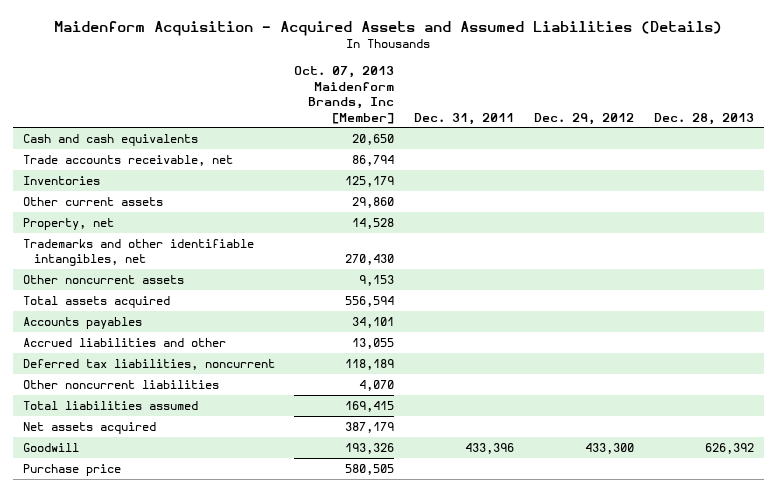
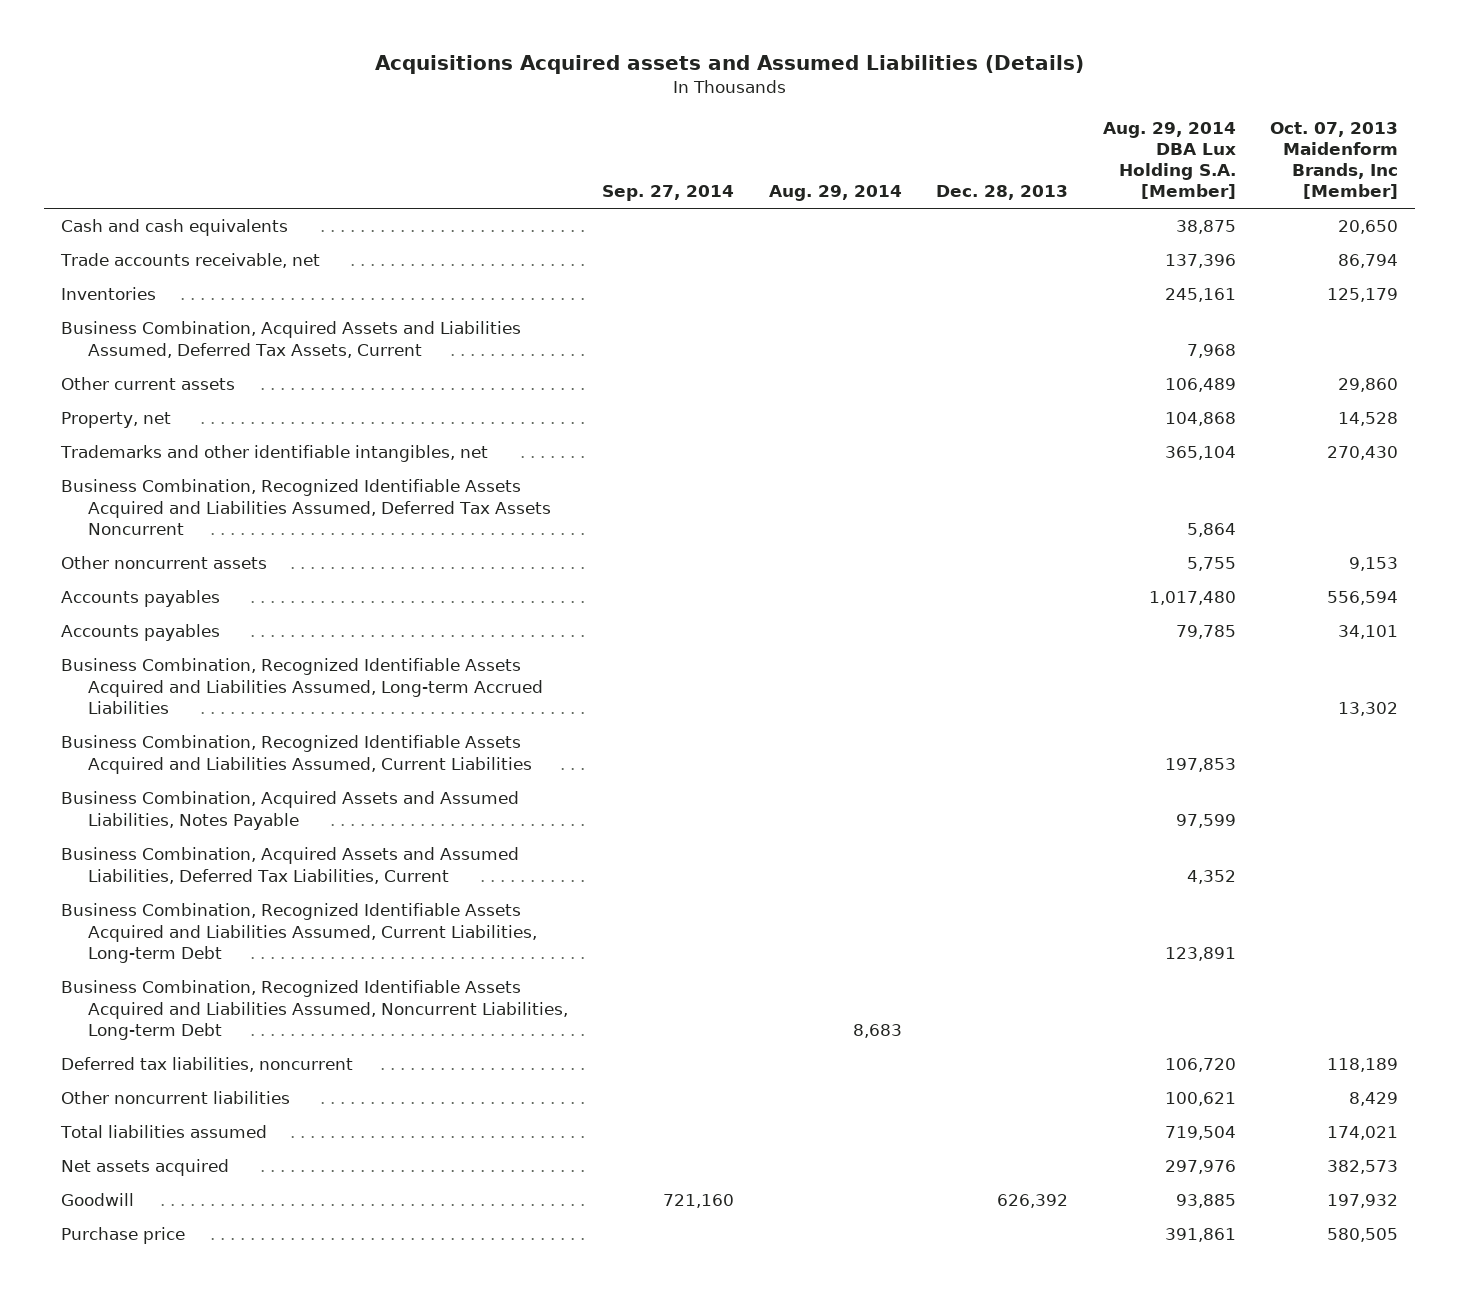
[54,20,723,36] Maidenform Acquisition - Acquired Assets and Assumed Liabilities (Details) -> [374,55,1084,75] Acquisitions Acquired assets and Assumed Liabilities (Details)
[414,112,515,125] Dec. 31, 2011 -> none
[534,112,635,125] Dec. 29, 2012 -> none
none -> [602,185,735,202] Sep. 27, 2014
none -> [768,185,902,202] Aug. 29, 2014
none -> [1102,121,1236,200] Aug. 29, 2014 DBA Lux Holding S.A. [Member]
none -> [61,321,522,358] Business Combination, Acquired Assets and Liabilities Assumed, Deferred Tax Assets, Current
none -> [61,479,551,535] Business Combination, Recognized Identifiable Assets Acquired and Liabilities Assumed, Deferred Tax Assets Noncurrent
[22,295,170,308] Total assets acquired -> [61,590,221,608] Accounts payables
[22,337,226,347] Accrued liabilities and other -> [61,658,543,714] Business Combination, Recognized Identifiable Assets Acquired and Liabilities Assumed, Long-term Accrued Liabilities
[352,337,395,349] 13,055 -> [1338,701,1399,716] 13,302
none -> [61,735,532,774] Business Combination, Recognized Identifiable Assets Acquired and Liabilities Assumed, Current Liabilities
none -> [61,791,520,830] Business Combination, Acquired Assets and Assumed Liabilities, Notes Payable
none -> [61,847,520,884] Business Combination, Acquired Assets and Assumed Liabilities, Deferred Tax Liabilities, Current
none -> [61,903,537,963] Business Combination, Recognized Identifiable Assets Acquired and Liabilities Assumed, Current Liabilities, Long-term Debt
none -> [61,980,568,1040] Business Combination, Recognized Identifiable Assets Acquired and Liabilities Assumed, Noncurrent Liabilities, Long-term Debt
[359,379,395,391] 4,070 -> [1349,1092,1399,1107] 8,429
[345,400,395,412] 169,415 -> [1327,1126,1399,1141] 174,021
[345,421,395,433] 387,179 -> [1327,1160,1399,1175] 382,573
[345,442,395,454] 193,326 -> [1327,1194,1399,1209] 197,932

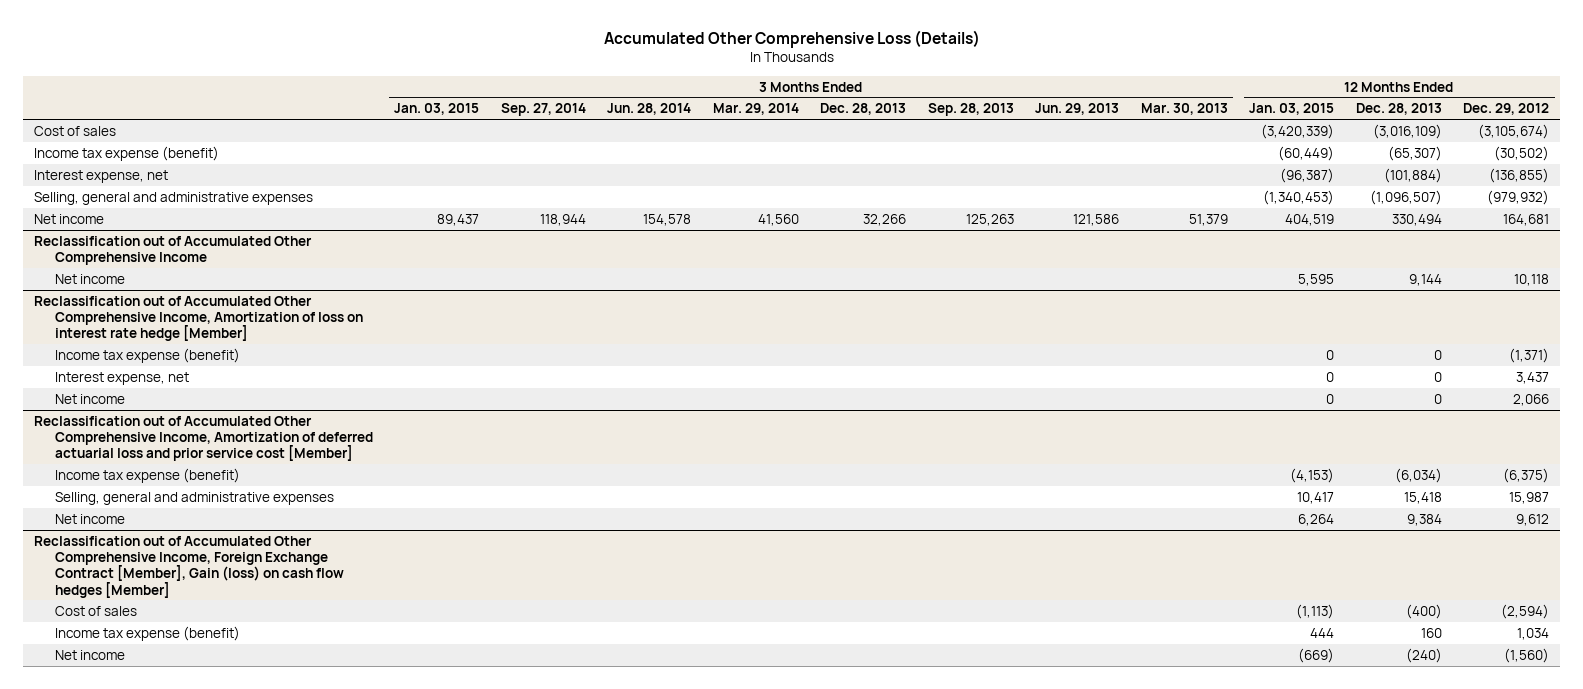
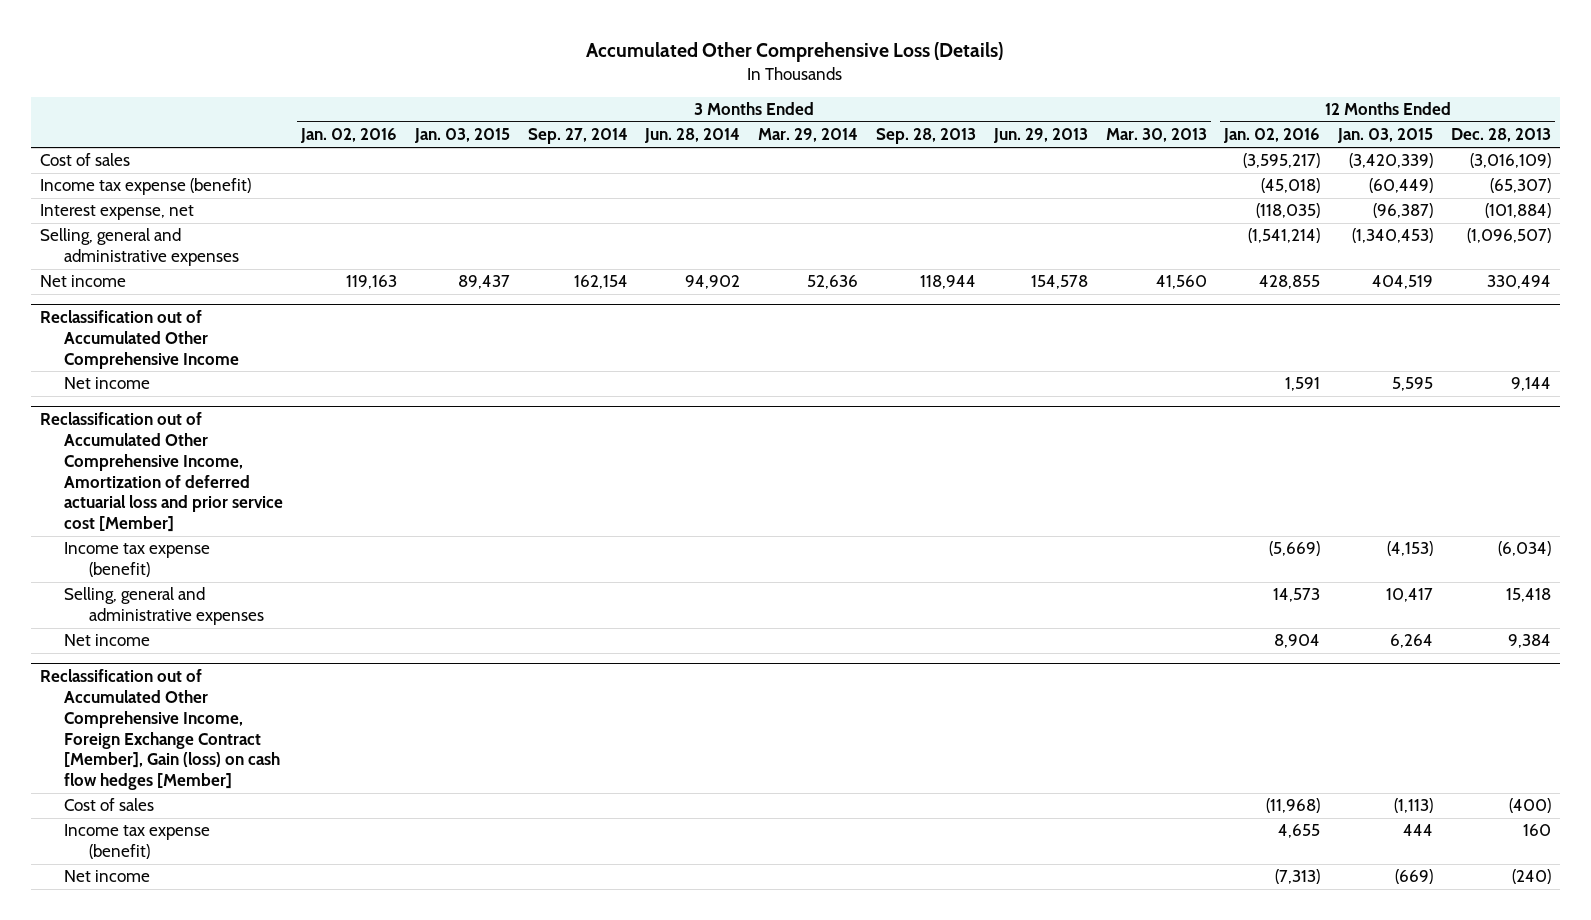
[820,103,907,116] Dec. 28, 2013 -> none
[1463,103,1550,116] Dec. 29, 2012 -> none
none -> [300,128,398,144] Jan. 02, 2016
none -> [1223,128,1321,144] Jan. 02, 2016
[539,213,586,226] 118,944 -> [573,275,628,290] 162,154
[643,213,692,226] 154,578 -> [685,275,741,290] 94,902
[757,213,799,226] 41,560 -> [807,275,859,290] 52,636
[965,213,1014,226] 125,263 -> [919,275,976,290] 118,944
[1073,213,1120,226] 121,586 -> [1030,275,1088,290] 154,578
[1188,213,1228,226] 51,379 -> [1155,275,1207,290] 41,560
[33,295,363,342] Reclassification out of Accumulated Other Comprehensive Income, Amortization of loss on interest rate hedge [Member] -> none
[54,347,240,363] Income tax expense (benefit) -> none
[54,371,189,385] Interest expense, net -> none
[54,393,125,404] Net income -> none

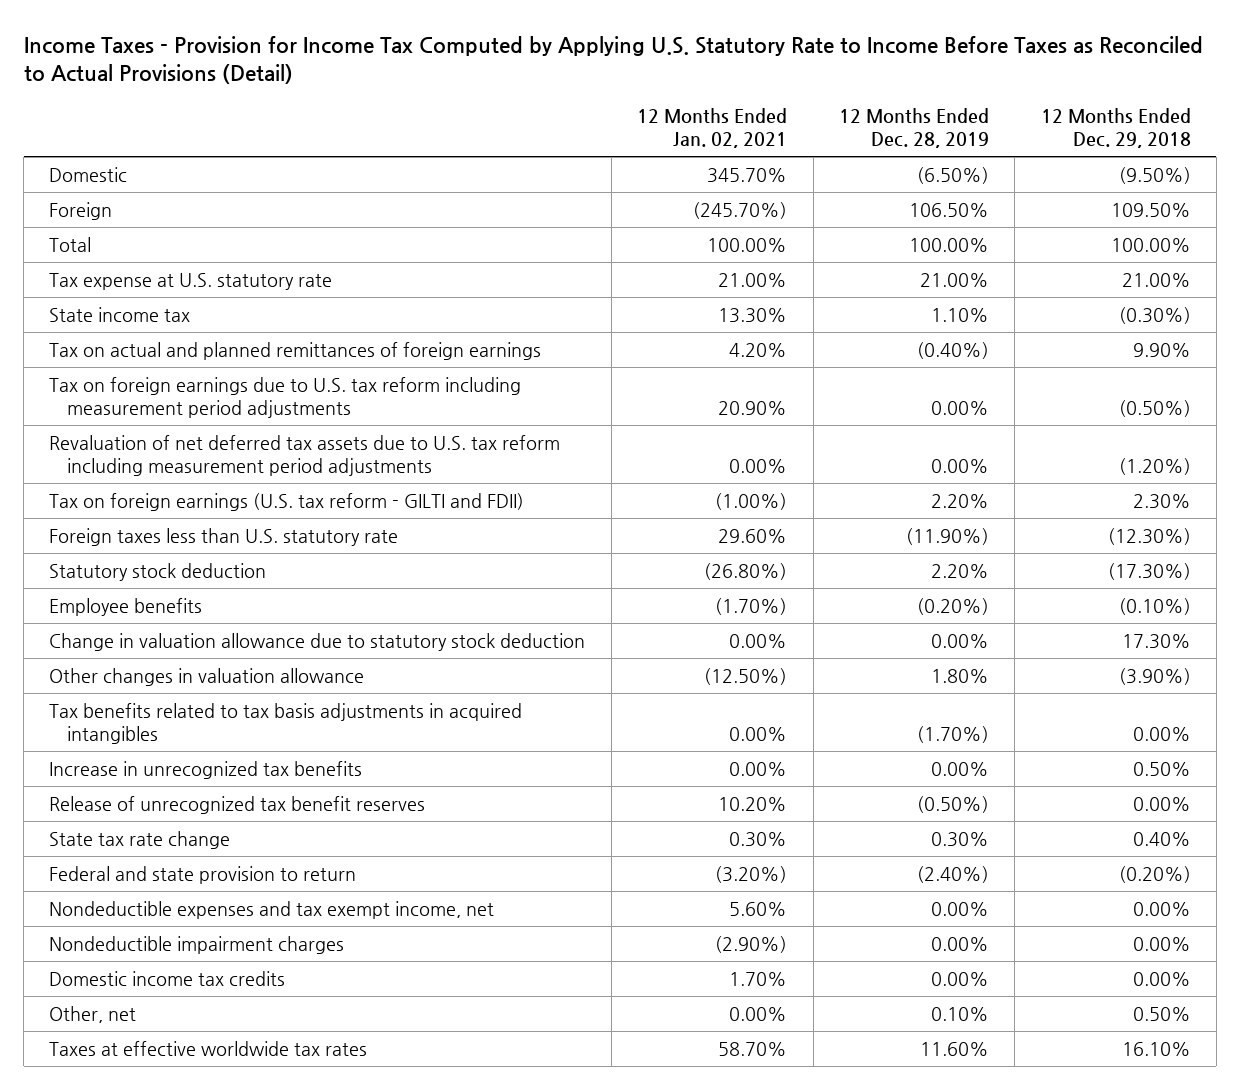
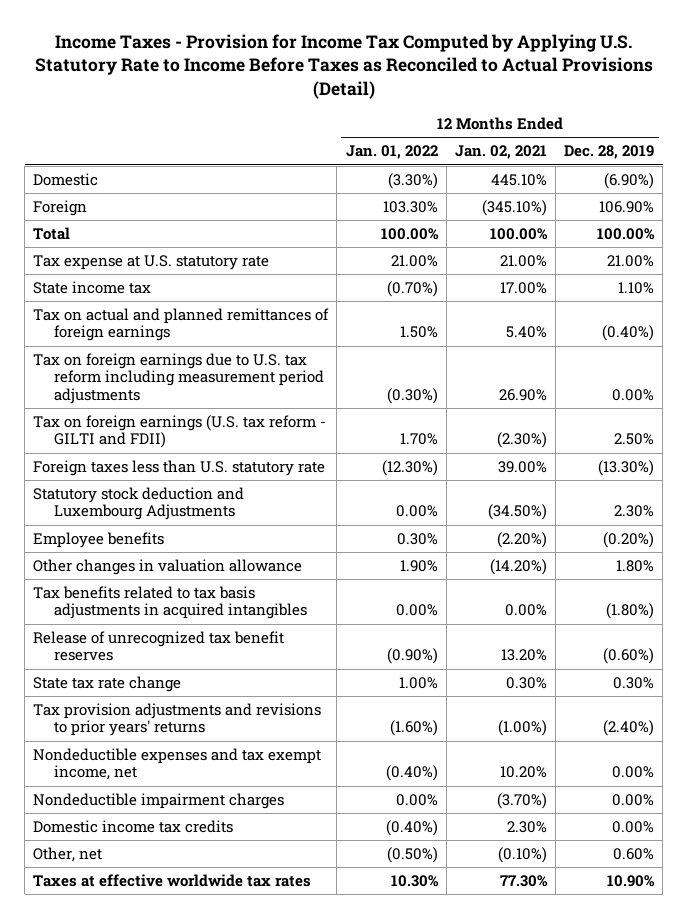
[1040,107,1191,149] 12 Months Ended Dec. 29, 2018 -> none
none -> [345,145,438,160] Jan. 01, 2022
[707,167,788,183] 345.70% -> [490,174,547,187] 445.10%
[916,166,989,184] (6.50%) -> [604,173,655,190] (6.90%)
[693,201,788,219] (245.70%) -> [481,200,547,217] (345.10%)
[908,202,989,217] 106.50% -> [599,201,655,214] 106.90%
[49,434,561,477] Revaluation of net deferred tax assets due to U.S. tax reform including measurement period adjustments -> none
[49,632,586,651] Change in valuation allowance due to statutory stock deduction -> none
[49,760,363,779] Increase in unrecognized tax benefits -> none
[718,307,788,323] 13.30% -> [499,282,547,295] 17.00%
[729,342,788,357] 4.20% -> [505,326,547,339] 5.40%
[718,401,788,416] 20.90% -> [498,388,547,401] 26.90%
[715,492,788,510] (1.00%) -> [496,432,547,449] (2.30%)
[930,493,989,508] 2.20% -> [614,433,655,446] 2.50%
[718,528,788,543] 29.60% -> [497,461,547,474] 39.00%
[905,527,989,545] (11.90%) -> [598,460,655,477] (13.30%)
[49,562,267,581] Statutory stock deduction -> [33,487,245,521] Statutory stock deduction and Luxembourg Adjustments
[704,562,788,580] (26.80%) -> [487,504,547,521] (34.50%)
[930,563,989,578] 2.20% -> [614,505,655,518] 2.30%
[715,597,788,615] (1.70%) -> [496,532,547,549] (2.20%)
[704,667,788,685] (12.50%) -> [489,559,547,576] (14.20%)
[916,726,989,744] (1.70%) -> [606,603,655,620] (1.80%)
[718,796,788,811] 10.20% -> [500,649,547,662] 13.20%
[916,795,989,813] (0.50%) -> [603,648,655,665] (0.60%)
[49,865,357,884] Federal and state provision to return -> [33,703,322,737] Tax provision adjustments and revisions to prior years' returns
[715,865,788,883] (3.20%) -> [497,720,547,737] (1.00%)
[729,901,788,916] 5.60% -> [499,766,547,779] 10.20%
[715,935,788,953] (2.90%) -> [496,793,547,810] (3.70%)
[729,971,788,986] 1.70% -> [506,821,547,834] 2.30%
[729,1006,788,1021] 0.00% -> [497,847,547,864] (0.10%)
[930,1006,989,1021] 0.10% -> [613,848,655,861] 0.60%
[718,1041,788,1056] 58.70% -> [499,875,548,888] 77.30%
[919,1041,989,1056] 11.60% -> [607,875,656,888] 10.90%

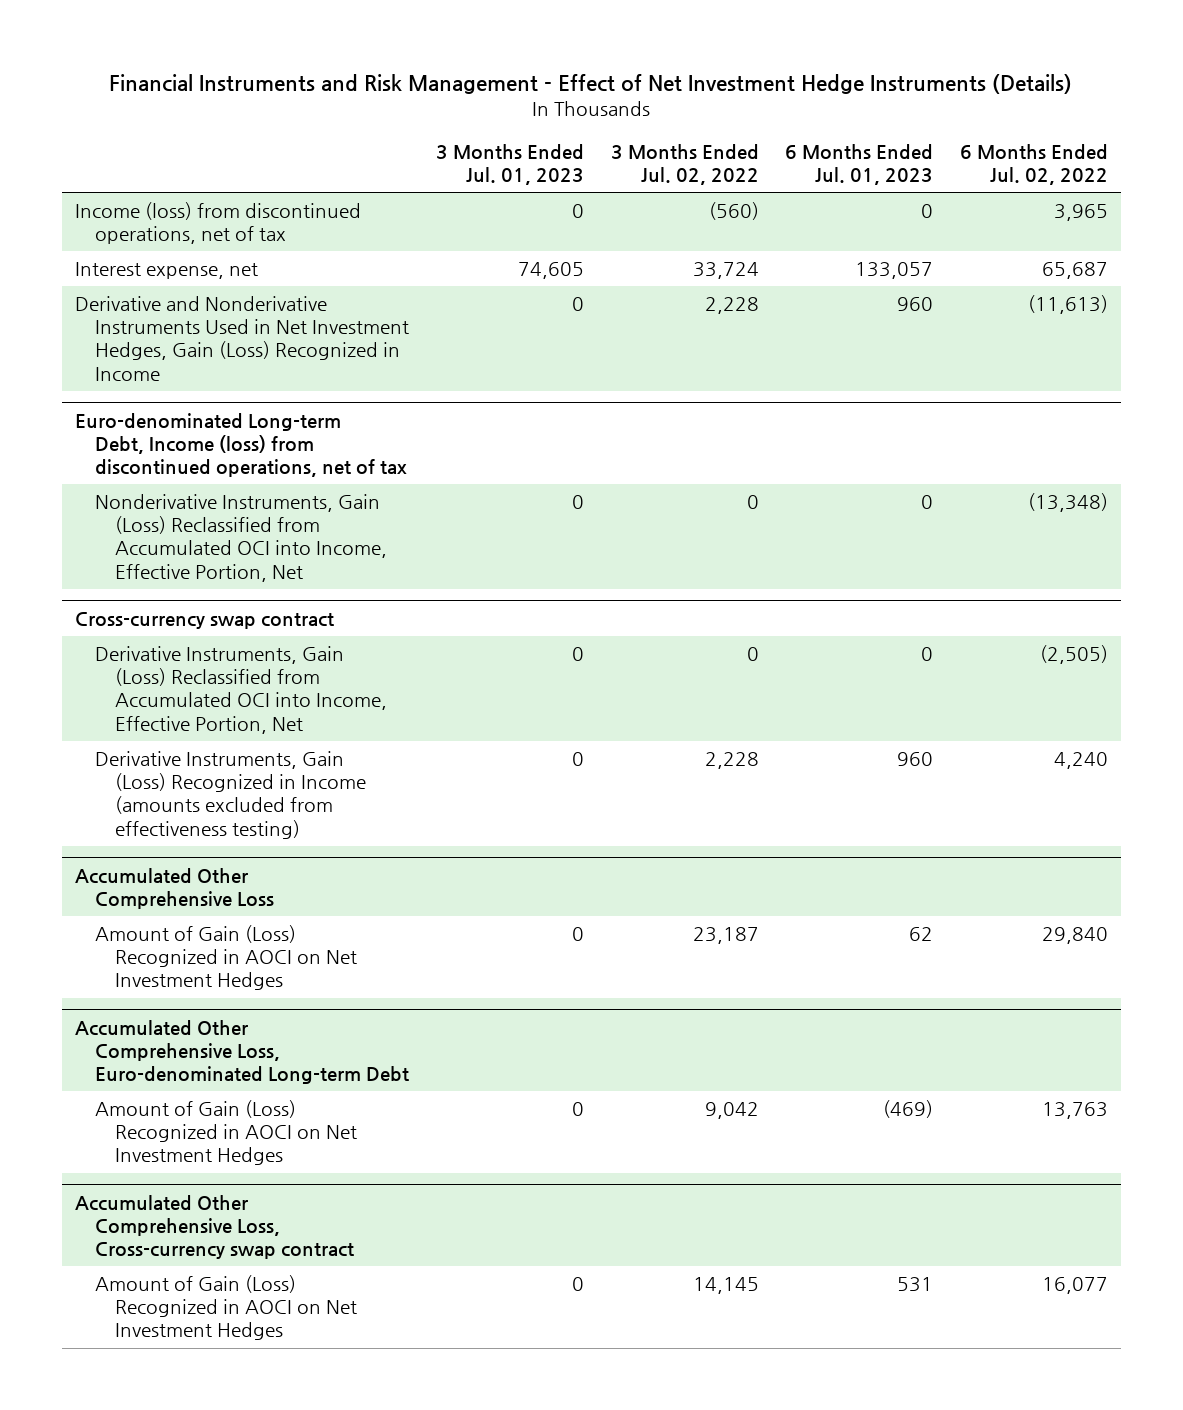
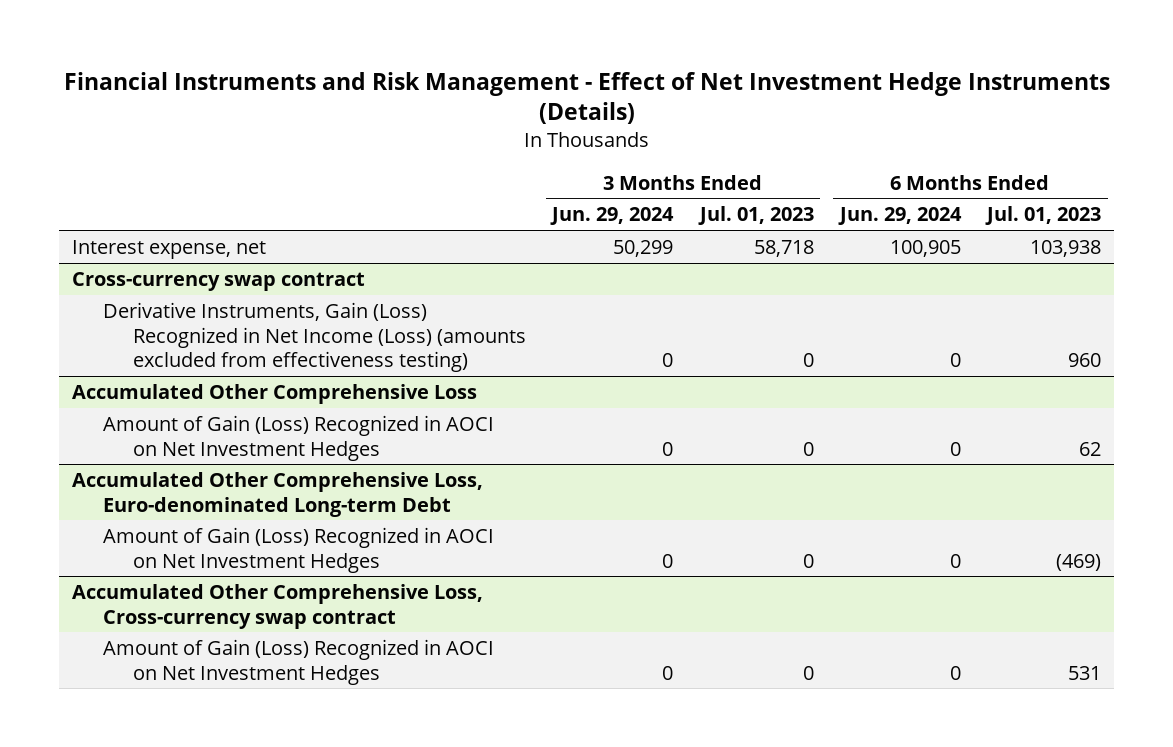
[610,143,759,185] 3 Months Ended Jul. 02, 2022 -> none
[959,143,1108,185] 6 Months Ended Jul. 02, 2022 -> none
none -> [550,207,675,226] Jun. 29, 2024
none -> [837,207,962,226] Jun. 29, 2024
[75,202,362,245] Income (loss) from discontinued operations, net of tax -> none
[75,296,410,381] Derivative and Nonderivative Instruments Used in Net Investment Hedges, Gain (Loss) Recognized in Income -> none
[75,412,408,478] Euro-denominated Long-term Debt, Income (loss) from discontinued operations, net of tax -> none
[95,494,388,582] Nonderivative Instruments, Gain (Loss) Reclassified from Accumulated OCI into Income, Effective Portion, Net -> none
[517,262,584,280] 74,605 -> [753,239,814,257] 58,718
[855,262,934,280] 133,057 -> [1030,239,1102,257] 103,938
[95,646,388,734] Derivative Instruments, Gain (Loss) Reclassified from Accumulated OCI into Income, Effective Portion, Net -> none
[95,751,367,839] Derivative Instruments, Gain (Loss) Recognized in Income (amounts excluded from effectiveness testing) -> [102,301,527,373] Derivative Instruments, Gain (Loss) Recognized in Net Income (Loss) (amounts excluded from effectiveness testing)

